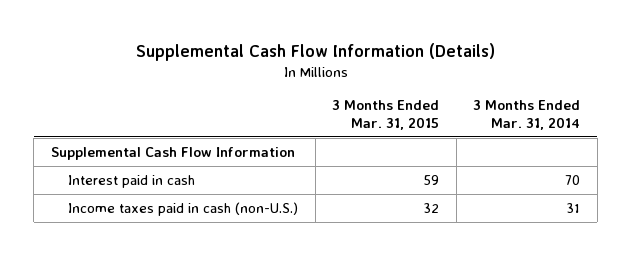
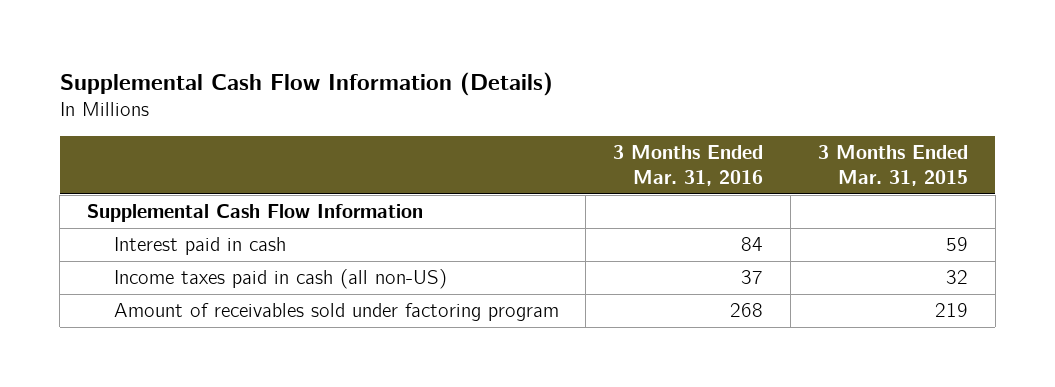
[473,99,581,130] 3 Months Ended Mar. 31, 2014 -> none
none -> [613,145,764,186] 3 Months Ended Mar. 31, 2016
[68,201,299,216] Income taxes paid in cash (non-U.S.) -> [113,269,447,290] Income taxes paid in cash (all non-US)
none -> [113,303,559,322] Amount of receivables sold under factoring program

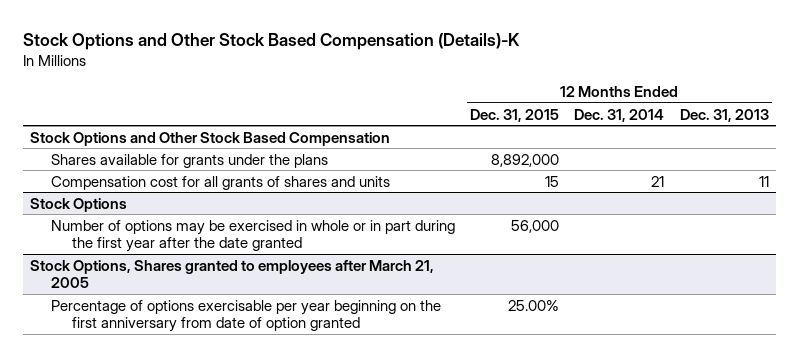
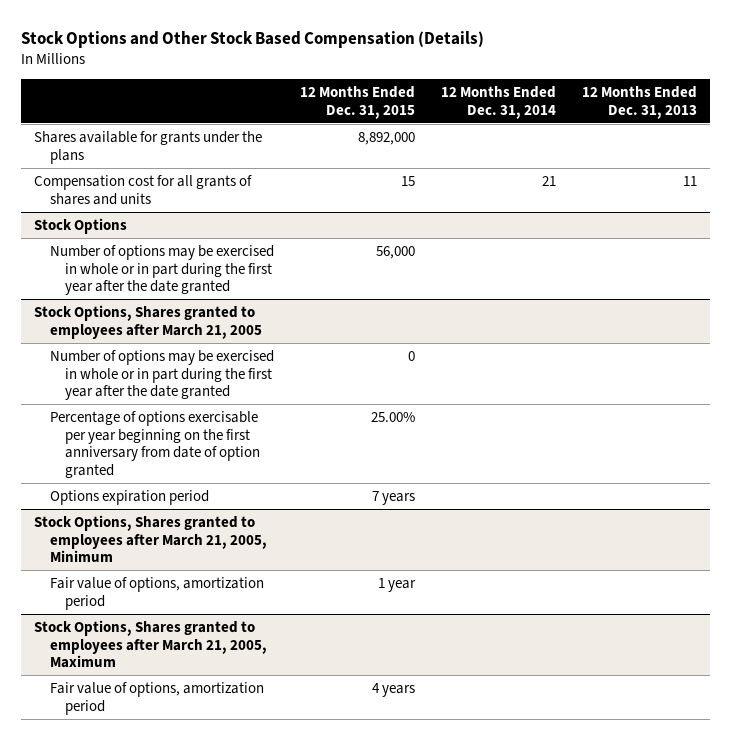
[22,32,520,50] Stock Options and Other Stock Based Compensation (Details)-K -> [21,31,485,49] Stock Options and Other Stock Based Compensation (Details)
[30,131,391,146] Stock Options and Other Stock Based Compensation -> none
none -> [49,349,274,401] Number of options may be exercised in whole or in part during the first year after the date granted
none -> [49,489,209,505] Options expiration period
none -> [34,514,267,563] Stock Options, Shares granted to employees after March 21, 2005, Minimum
none -> [49,576,264,610] Fair value of options, amortization period
none -> [34,619,267,669] Stock Options, Shares granted to employees after March 21, 2005, Maximum
none -> [49,681,264,715] Fair value of options, amortization period

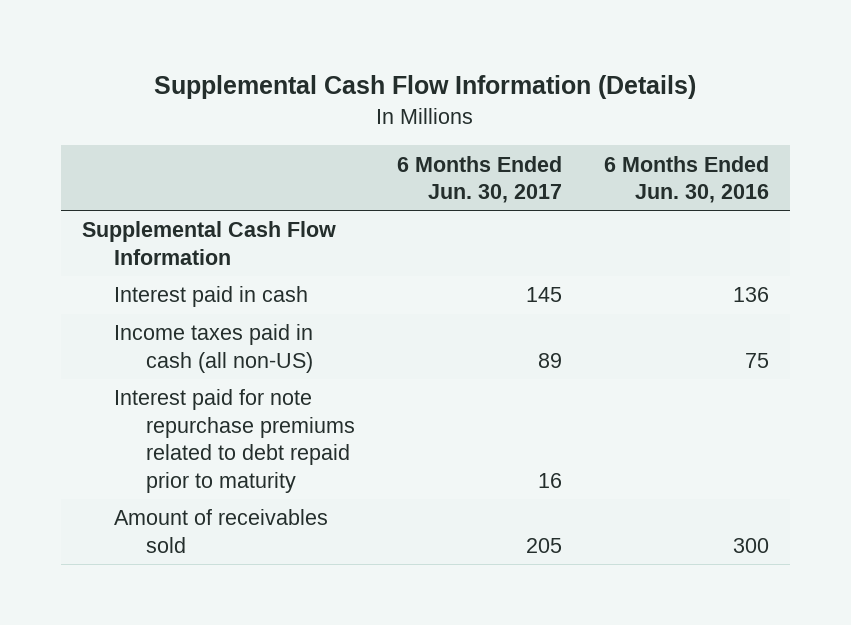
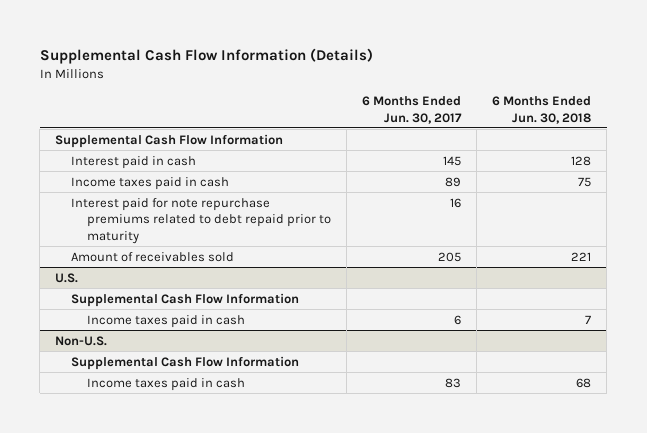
[604,155,770,204] 6 Months Ended Jun. 30, 2016 -> none
none -> [492,96,592,124] 6 Months Ended Jun. 30, 2018
[113,324,314,373] Income taxes paid in cash (all non-US) -> [71,176,230,190] Income taxes paid in cash
none -> [55,272,79,283] U.S.
none -> [71,292,300,307] Supplemental Cash Flow Information
none -> [86,314,245,328] Income taxes paid in cash
none -> [55,335,108,346] Non-U.S.
none -> [71,355,300,370] Supplemental Cash Flow Information
none -> [86,377,245,391] Income taxes paid in cash

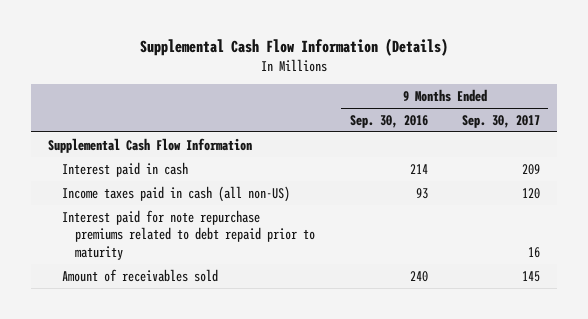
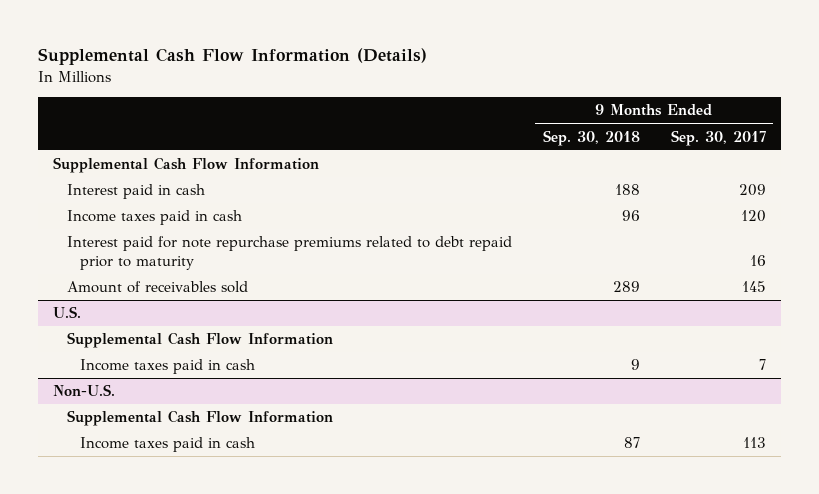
[349,114,428,128] Sep. 30, 2016 -> none
none -> [542,129,640,146] Sep. 30, 2018
[61,185,290,202] Income taxes paid in cash (all non-US) -> [66,210,242,226] Income taxes paid in cash
none -> [53,306,82,319] U.S.
none -> [66,332,333,349] Supplemental Cash Flow Information
none -> [79,359,255,375] Income taxes paid in cash
none -> [53,384,116,397] Non-U.S.
none -> [66,410,333,427] Supplemental Cash Flow Information
none -> [79,437,255,453] Income taxes paid in cash

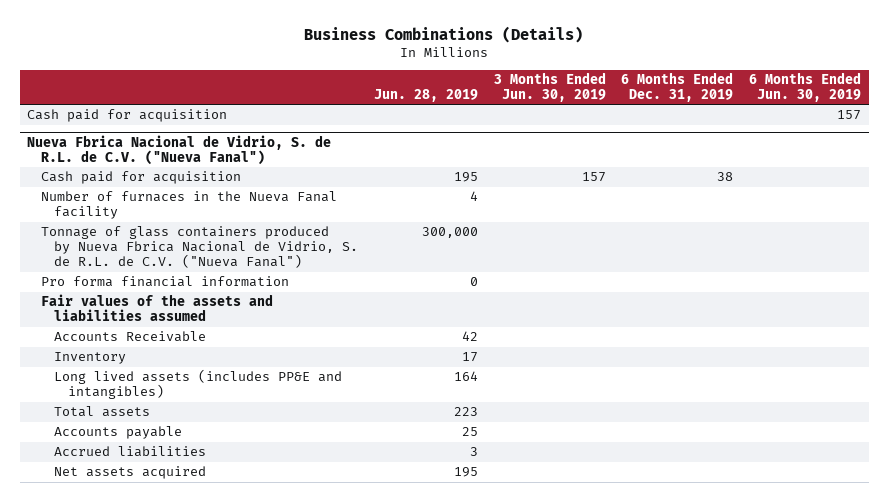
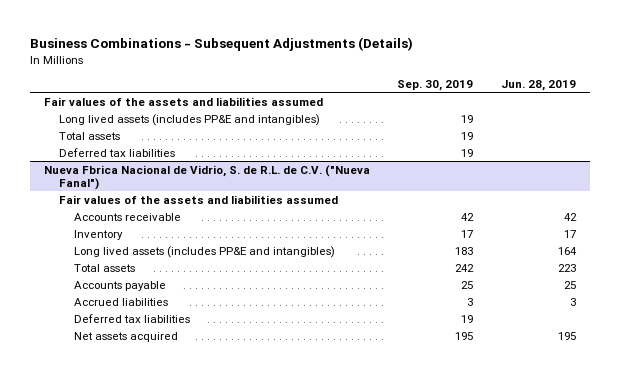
[304,25,584,43] Business Combinations (Details) -> [30,37,414,52] Business Combinations - Subsequent Adjustments (Details)
[493,72,606,103] 3 Months Ended Jun. 30, 2019 -> none
[621,72,734,103] 6 Months Ended Dec. 31, 2019 -> none
[749,72,862,103] 6 Months Ended Jun. 30, 2019 -> none
none -> [397,80,474,92] Sep. 30, 2019
[27,109,228,123] Cash paid for acquisition -> none
none -> [43,96,323,106] Fair values of the assets and liabilities assumed
none -> [58,113,320,126] Long lived assets (includes PP&E and intangibles)
none -> [58,131,120,140] Total assets
none -> [58,147,175,157] Deferred tax liabilities
[40,171,241,185] Cash paid for acquisition -> none
[40,191,337,220] Number of furnaces in the Nueva Fanal facility -> none
[40,226,359,269] Tonnage of glass containers produced by Nueva Fbrica Nacional de Vidrio, S. de R.L. de C.V. ("Nueva Fanal") -> none
[40,276,289,288] Pro forma financial information -> none
[54,331,207,343] Accounts Receivable -> [73,212,181,221] Accounts receivable
none -> [73,313,190,323] Deferred tax liabilities

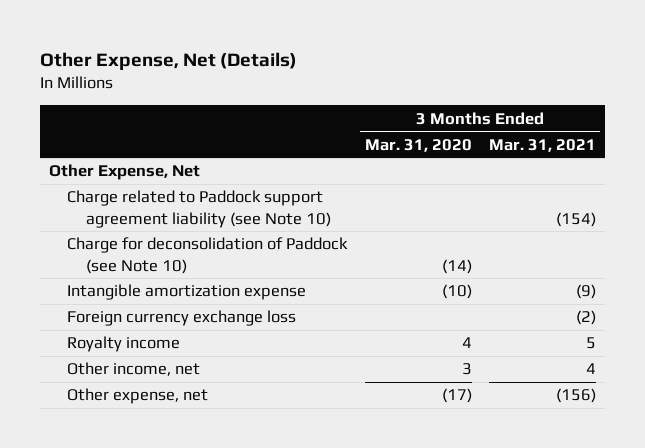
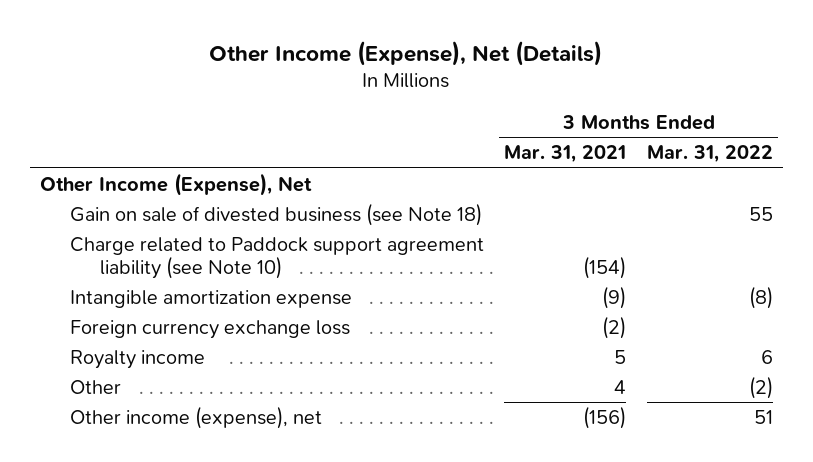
[40,51,298,70] Other Expense, Net (Details) -> [209,40,603,66] Other Income (Expense), Net (Details)
[364,138,472,152] Mar. 31, 2020 -> none
none -> [646,145,773,164] Mar. 31, 2022
[48,164,200,181] Other Expense, Net -> [40,172,313,196] Other Income (Expense), Net
none -> [70,202,483,226] Gain on sale of divested business (see Note 18)
[67,237,349,274] Charge for deconsolidation of Paddock (see Note 10) -> none
[67,362,201,377] Other income, net -> [70,379,122,394] Other
[67,388,209,405] Other expense, net -> [70,405,323,429] Other income (expense), net

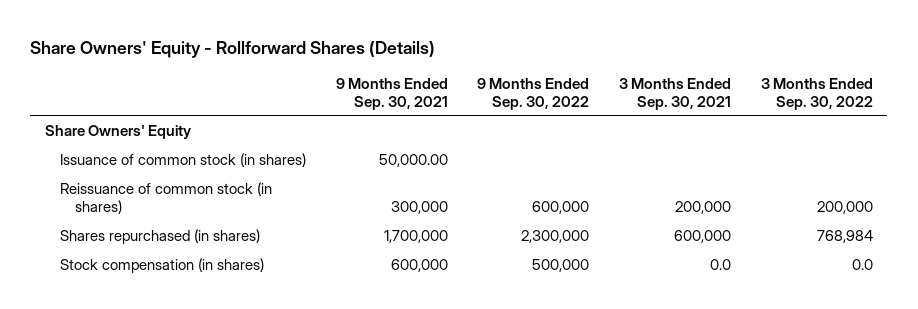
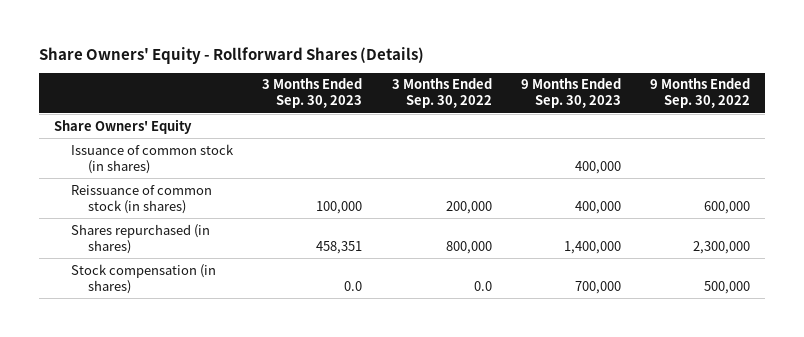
[335,77,448,110] 9 Months Ended Sep. 30, 2021 -> none
[619,77,732,110] 3 Months Ended Sep. 30, 2021 -> none
none -> [262,78,363,109] 3 Months Ended Sep. 30, 2023
none -> [521,78,622,109] 9 Months Ended Sep. 30, 2023
[816,229,873,243] 768,984 -> [445,240,492,254] 800,000

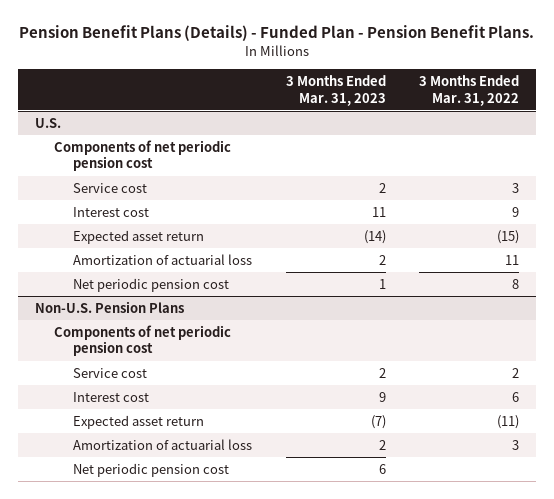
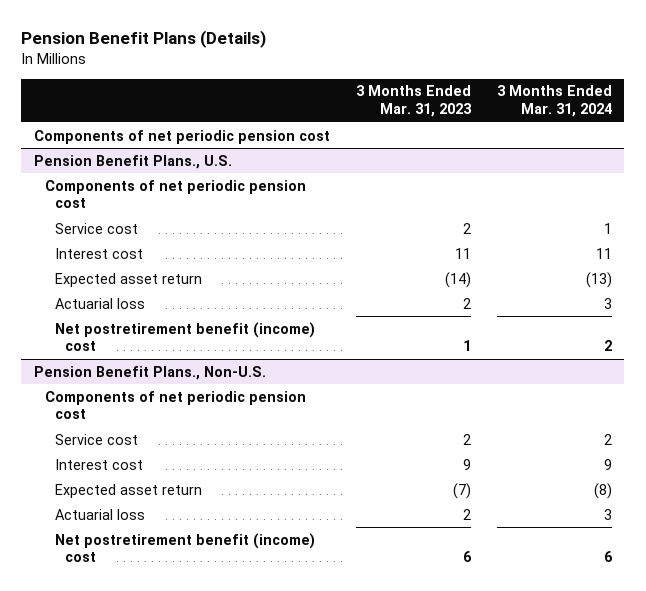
[19,25,535,42] Pension Benefit Plans (Details) - Funded Plan - Pension Benefit Plans. -> [21,30,267,49] Pension Benefit Plans (Details)
[419,75,520,106] 3 Months Ended Mar. 31, 2022 -> none
none -> [496,85,612,117] 3 Months Ended Mar. 31, 2024
[34,117,61,128] U.S. -> none
none -> [34,154,233,169] Pension Benefit Plans., U.S.
none -> [44,179,306,209] Components of net periodic pension cost
[73,253,253,265] Amortization of actuarial loss -> [54,297,145,309] Actuarial loss
[73,277,230,292] Net periodic pension cost -> [54,321,315,352] Net postretirement benefit (income) cost
[34,300,184,313] Non-U.S. Pension Plans -> [34,365,267,380] Pension Benefit Plans., Non-U.S.
[73,438,253,450] Amortization of actuarial loss -> [54,508,145,520] Actuarial loss
[73,462,230,477] Net periodic pension cost -> [54,532,315,563] Net postretirement benefit (income) cost

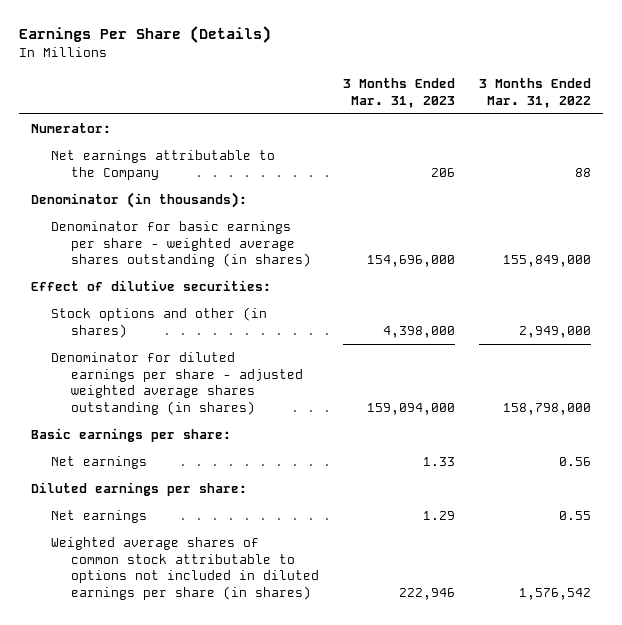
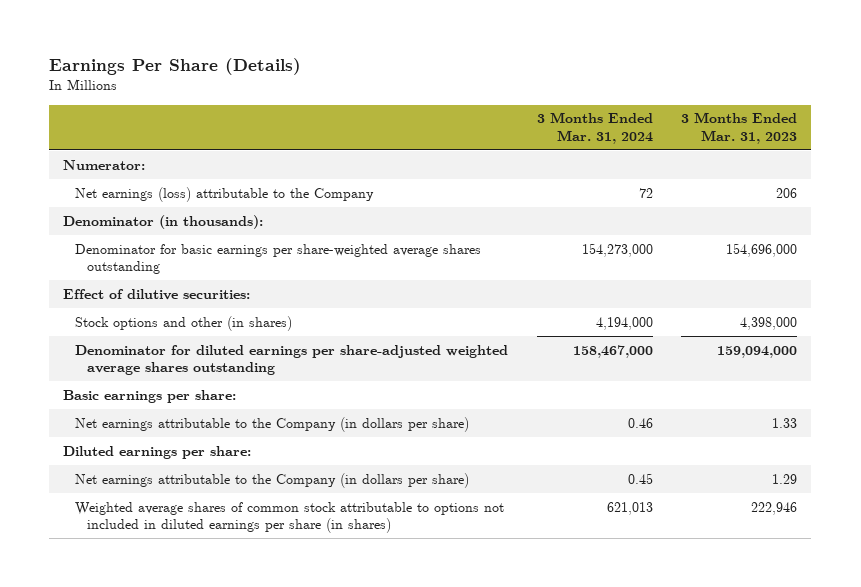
[479,78,592,109] 3 Months Ended Mar. 31, 2022 -> none
none -> [536,112,653,144] 3 Months Ended Mar. 31, 2024
[51,150,276,180] Net earnings attributable to the Company -> [75,186,375,202] Net earnings (loss) attributable to the Company
[51,221,312,268] Denominator for basic earnings per share - weighted average shares outstanding (in shares) -> [75,243,482,275] Denominator for basic earnings per share-weighted average shares outstanding
[51,352,304,416] Denominator for diluted earnings per share - adjusted weighted average shares outstanding (in shares) -> [75,344,509,376] Denominator for diluted earnings per share-adjusted weighted average shares outstanding
[51,456,148,470] Net earnings -> [75,416,470,432] Net earnings attributable to the Company (in dollars per share)
[51,510,148,524] Net earnings -> [75,472,470,488] Net earnings attributable to the Company (in dollars per share)

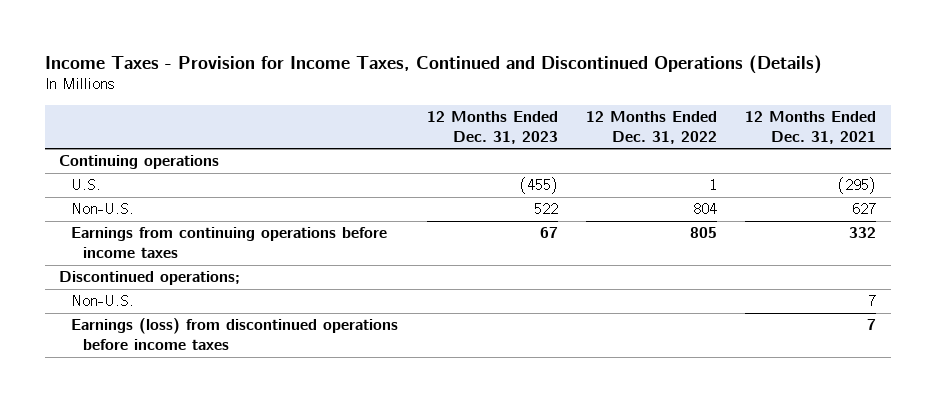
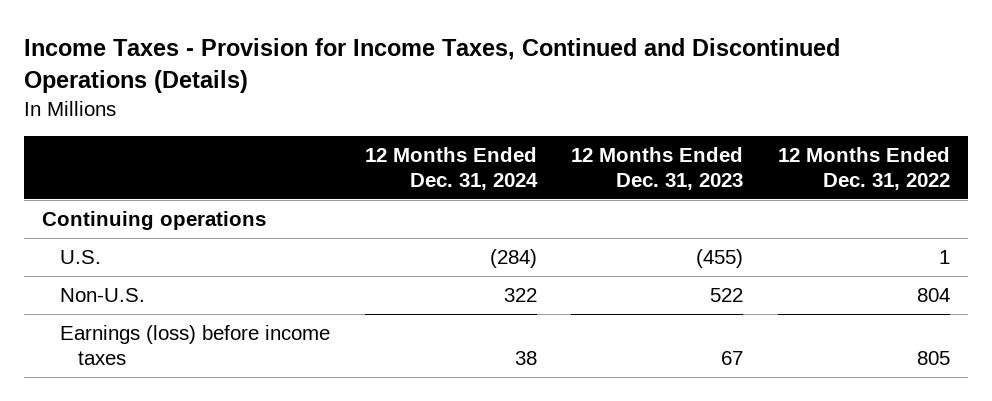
[745,111,877,144] 12 Months Ended Dec. 31, 2021 -> none
none -> [364,147,538,191] 12 Months Ended Dec. 31, 2024
[59,271,241,286] Discontinued operations; -> none
[71,295,135,307] Non-U.S. -> none
[71,318,399,350] Earnings (loss) from discontinued operations before income taxes -> none
[71,227,388,258] Earnings from continuing operations before income taxes -> [59,324,330,365] Earnings (loss) before income taxes

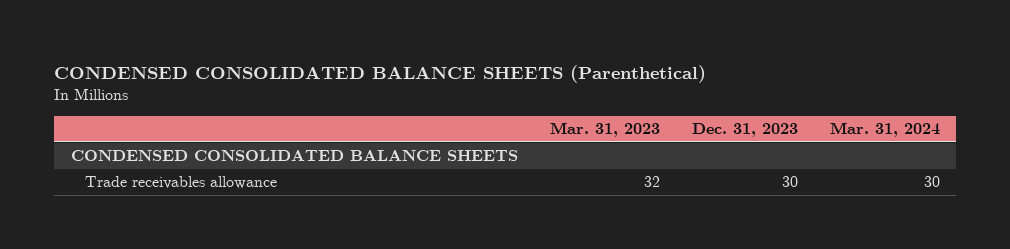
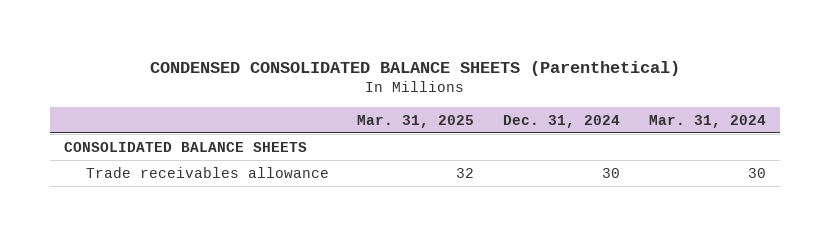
[549,122,660,138] Mar. 31, 2023 -> none
[691,123,798,138] Dec. 31, 2023 -> none
none -> [357,114,475,128] Mar. 31, 2025
none -> [503,114,621,128] Dec. 31, 2024
[70,150,518,162] CONDENSED CONSOLIDATED BALANCE SHEETS -> [64,141,308,152] CONSOLIDATED BALANCE SHEETS

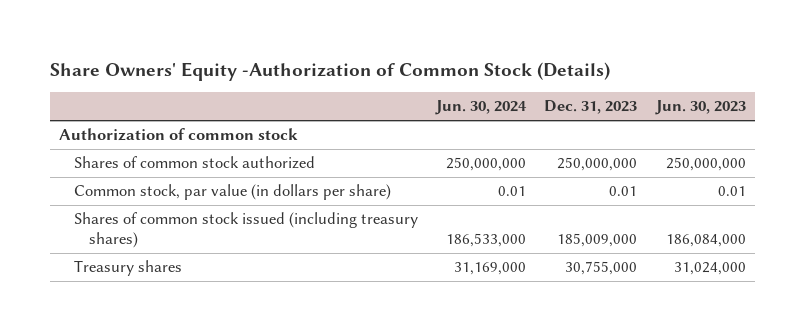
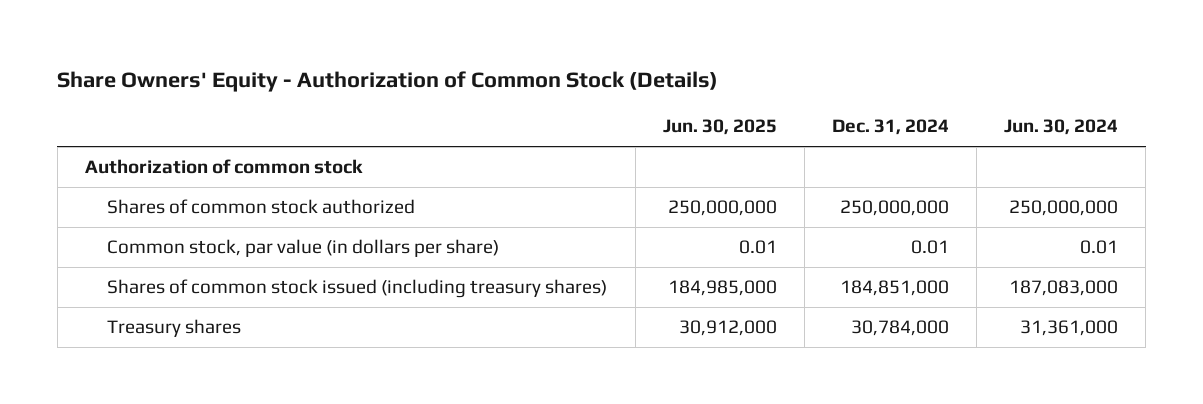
[49,61,610,81] Share Owners' Equity -Authorization of Common Stock (Details) -> [57,70,719,92] Share Owners' Equity - Authorization of Common Stock (Details)
[544,100,638,115] Dec. 31, 2023 -> none
[654,100,746,116] Jun. 30, 2023 -> none
none -> [662,119,777,136] Jun. 30, 2025
none -> [831,119,949,136] Dec. 31, 2024
[446,233,527,248] 186,533,000 -> [1009,280,1119,297] 187,083,000
[454,262,527,276] 31,169,000 -> [1020,320,1119,337] 31,361,000

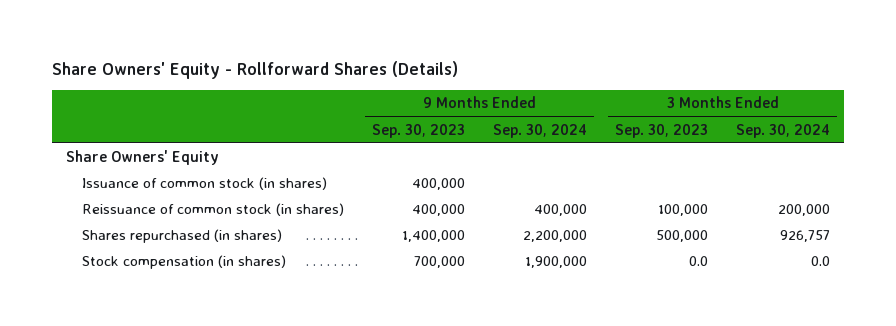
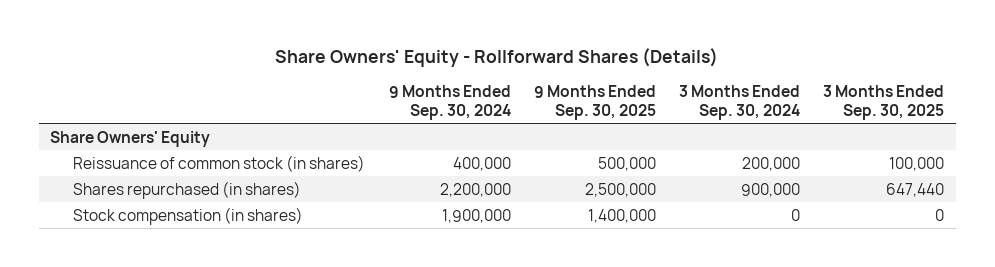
[372,123,466,138] Sep. 30, 2023 -> none
[615,123,709,138] Sep. 30, 2023 -> none
none -> [533,84,656,121] 9 Months Ended Sep. 30, 2025
none -> [823,84,945,121] 3 Months Ended Sep. 30, 2025
[82,177,328,191] Issuance of common stock (in shares) -> none
[780,230,831,243] 926,757 -> [741,182,801,197] 900,000
[811,256,831,267] 0.0 -> [791,208,801,221] 0

